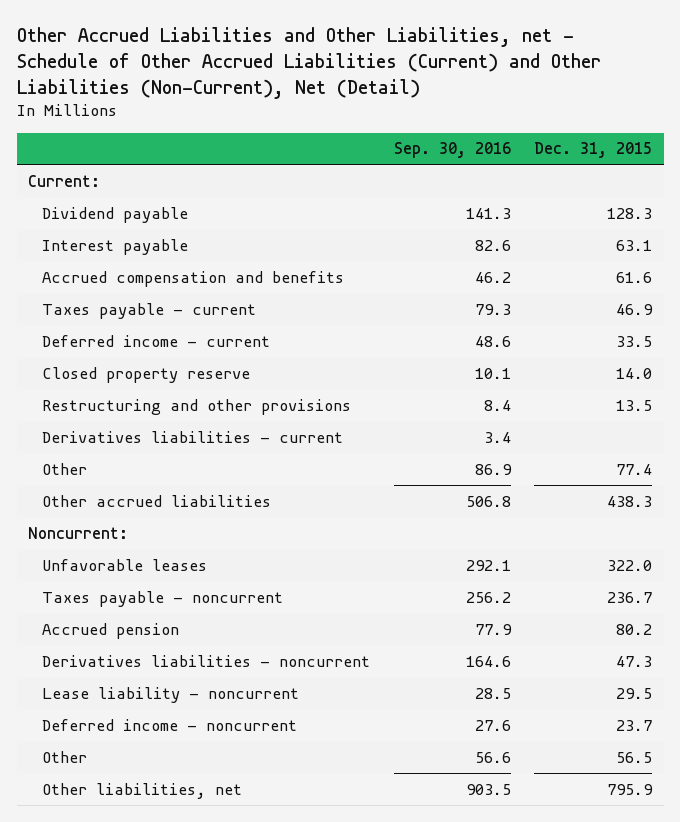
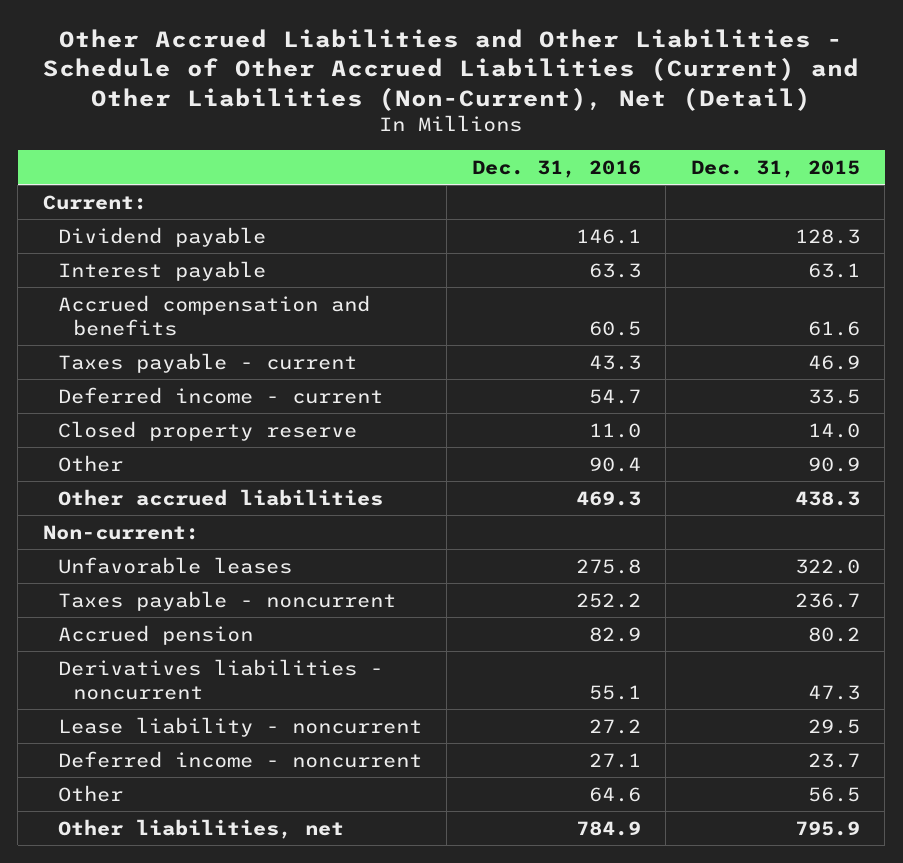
[16,27,601,99] Other Accrued Liabilities and Other Liabilities, net - Schedule of Other Accrued Liabilities (Current) and Other Liabilities (Non-Current), Net (Detail) -> [43,29,860,111] Other Accrued Liabilities and Other Liabilities - Schedule of Other Accrued Liabilities (Current) and Other Liabilities (Non-Current), Net (Detail)
[393,142,511,159] Sep. 30, 2016 -> none
none -> [471,159,641,178] Dec. 31, 2016
[42,398,352,415] Restructuring and other provisions -> none
[42,430,344,443] Derivatives liabilities - current -> none
[615,463,652,475] 77.4 -> [807,456,860,472] 90.9
[28,526,129,539] Noncurrent: -> [42,524,199,540] Non-current:

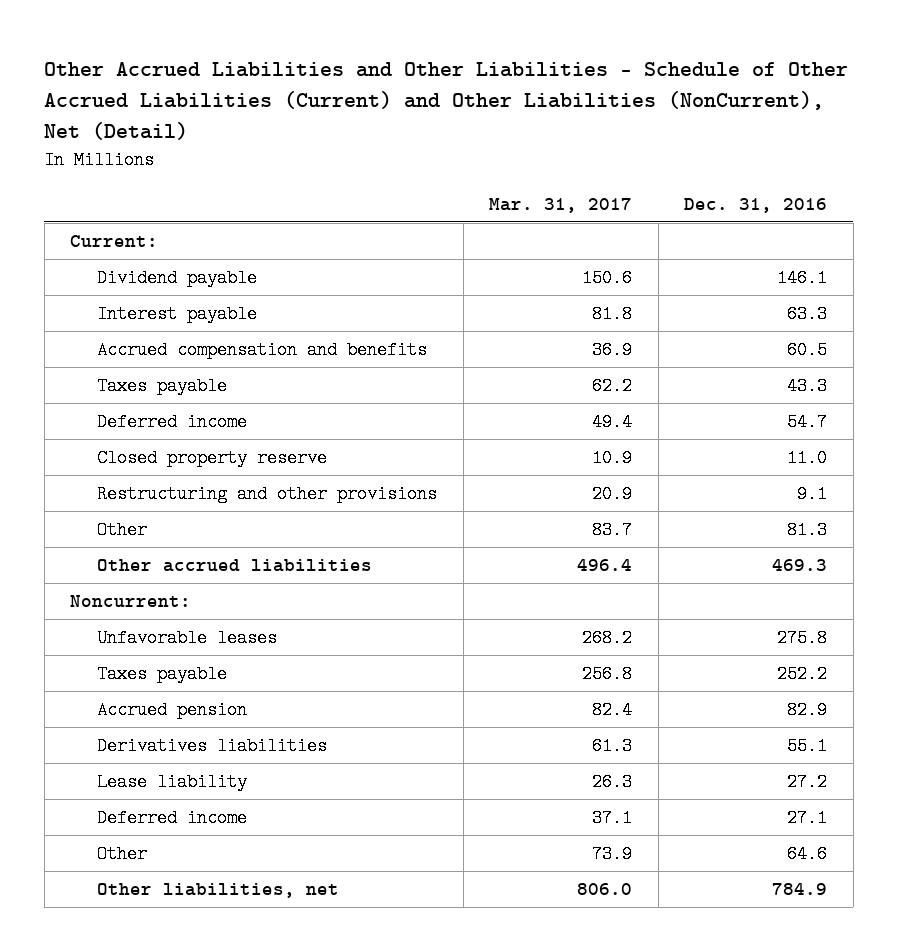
[43,29,860,111] Other Accrued Liabilities and Other Liabilities - Schedule of Other Accrued Liabilities (Current) and Other Liabilities (Non-Current), Net (Detail) -> [44,61,849,141] Other Accrued Liabilities and Other Liabilities - Schedule of Other Accrued Liabilities (Current) and Other Liabilities (NonCurrent), Net (Detail)
[690,159,860,178] Dec. 31, 2015 -> none
none -> [489,197,633,213] Mar. 31, 2017
[57,352,357,373] Taxes payable - current -> [97,377,228,396] Taxes payable
[57,386,383,404] Deferred income - current -> [97,413,248,432] Deferred income
none -> [97,485,438,504] Restructuring and other provisions
[588,456,641,472] 90.4 -> [787,521,828,540] 81.3
[42,524,199,540] Non-current: -> [70,595,192,608] Noncurrent:
[57,590,396,611] Taxes payable - noncurrent -> [97,665,228,684] Taxes payable
[57,658,383,701] Derivatives liabilities - noncurrent -> [97,737,328,756] Derivatives liabilities
[57,716,422,737] Lease liability - noncurrent -> [97,773,248,792] Lease liability
[57,750,422,768] Deferred income - noncurrent -> [97,809,248,828] Deferred income

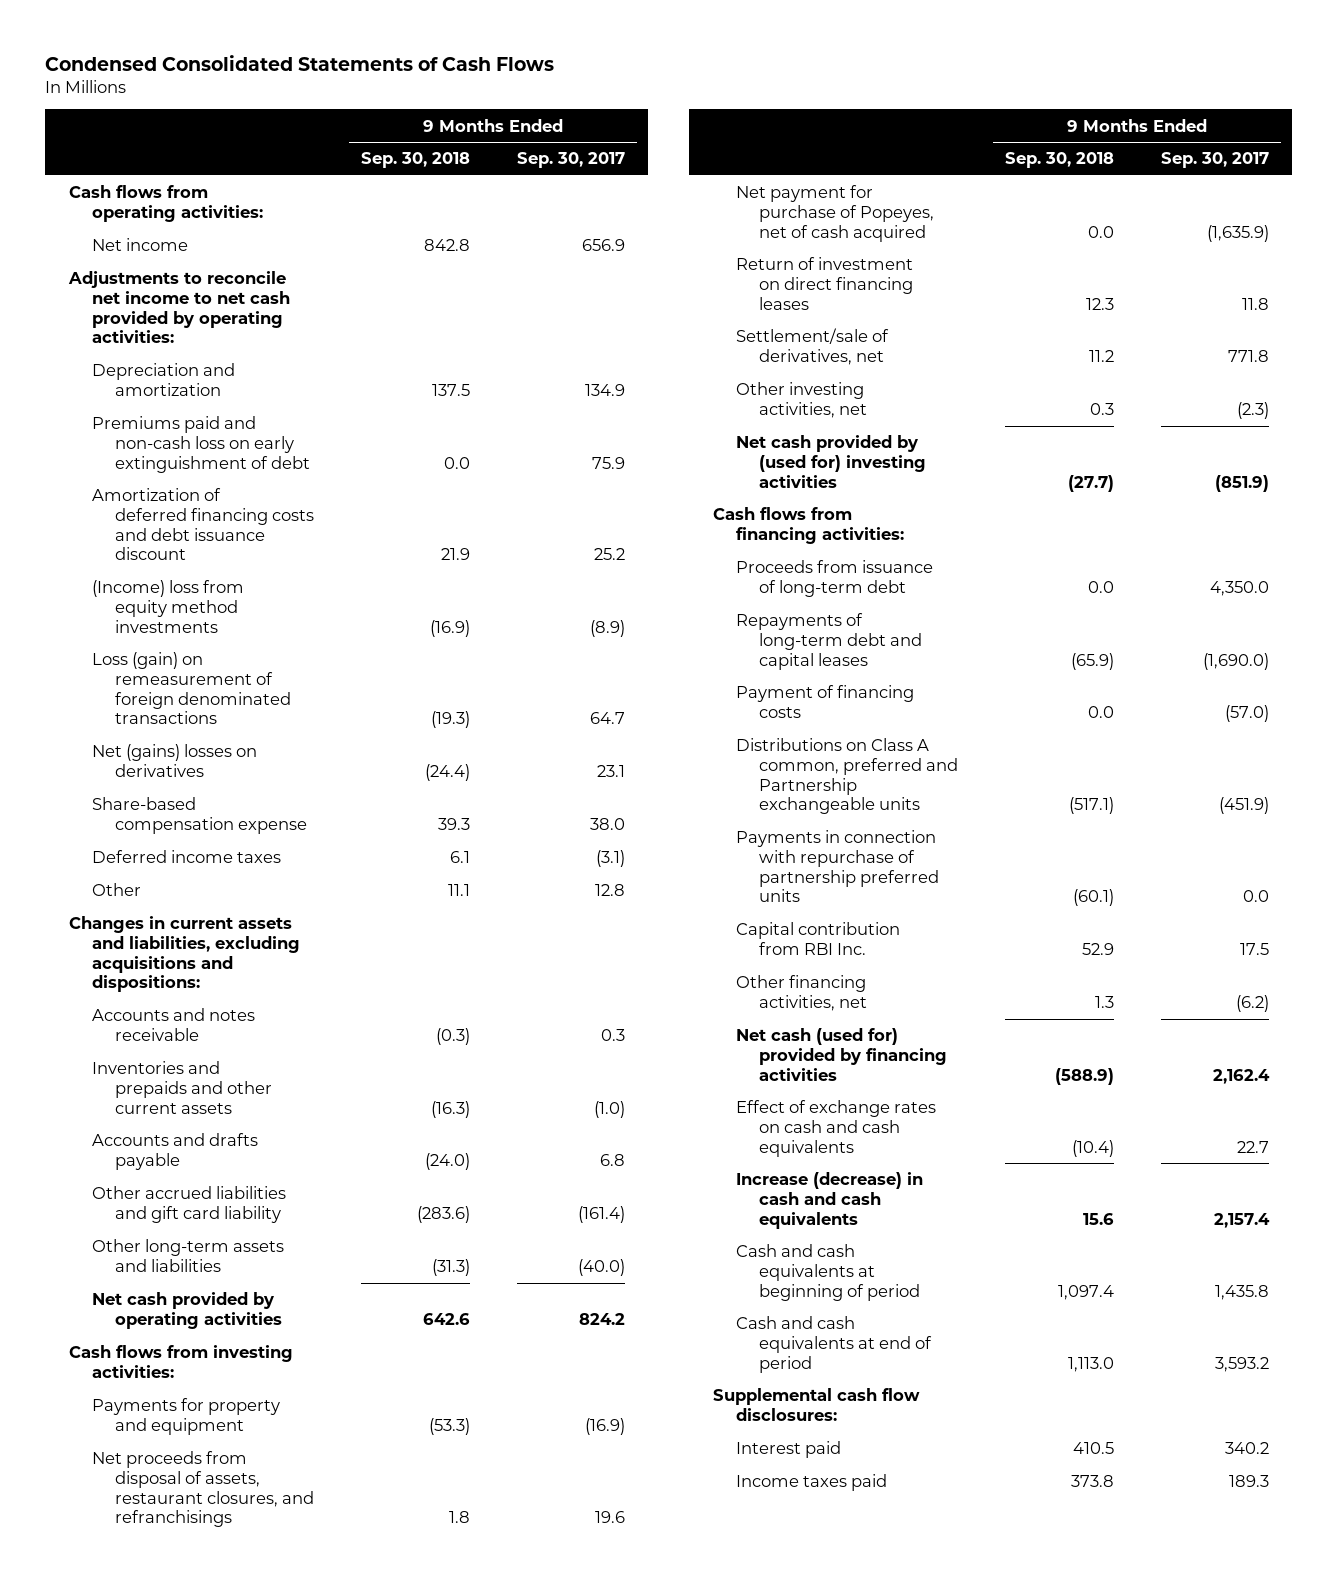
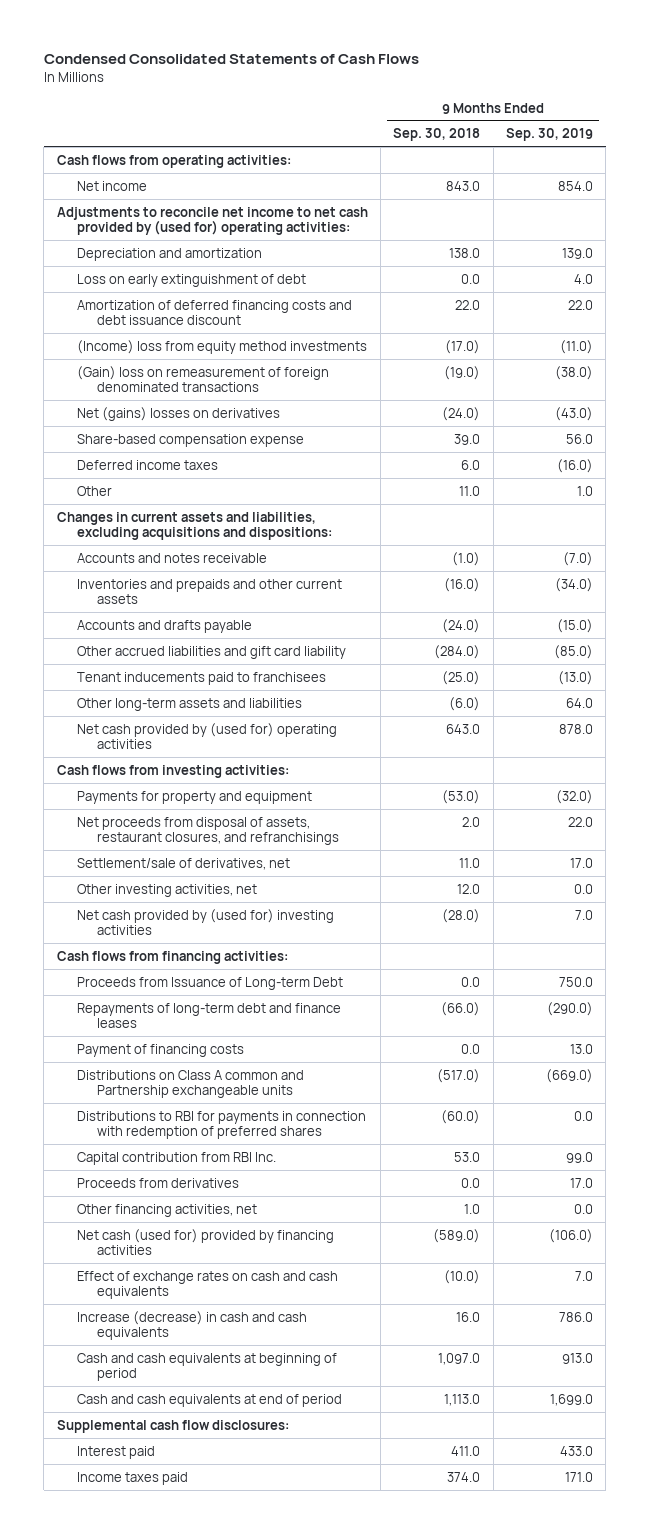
[516,152,625,169] Sep. 30, 2017 -> none
none -> [505,128,593,142] Sep. 30, 2019
[423,239,470,252] 842.8 -> [446,180,481,191] 843.0
[67,271,290,344] Adjustments to reconcile net income to net cash provided by operating activities: -> [56,206,368,236] Adjustments to reconcile net income to net cash provided by (used for) operating activities:
[431,383,470,396] 137.5 -> [449,247,481,258] 138.0
[91,416,310,473] Premiums paid and non-cash loss on early extinguishment of debt -> [76,273,306,287] Loss on early extinguishment of debt
[440,548,470,561] 21.9 -> [455,299,481,310] 22.0
[429,619,470,637] (16.9) -> [445,339,481,354] (17.0)
[91,652,291,725] Loss (gain) on remeasurement of foreign denominated transactions -> [76,365,329,393] (Gain) loss on remeasurement of foreign denominated transactions
[430,711,470,729] (19.3) -> [444,365,481,380] (19.0)
[424,763,470,781] (24.4) -> [442,406,481,421] (24.0)
[437,817,470,830] 39.3 -> [454,433,481,445] 39.0
[449,851,470,864] 6.1 -> [461,459,481,470] 6.0
[447,884,470,897] 11.1 -> [459,485,481,496] 11.0
[435,1027,470,1045] (0.3) -> [452,551,481,566] (1.0)
[430,1100,470,1118] (16.3) -> [444,577,481,592] (16.0)
[416,1205,470,1223] (283.6) -> [434,644,481,659] (284.0)
none -> [76,671,326,685] Tenant inducements paid to franchisees
[431,1258,470,1276] (31.3) -> [449,696,481,711] (6.0)
[91,1292,282,1329] Net cash provided by operating activities -> [76,722,337,750] Net cash provided by (used for) operating activities
[422,1312,470,1325] 642.6 -> [446,723,481,734] 643.0
[736,185,935,242] Net payment for purchase of Popeyes, net of cash acquired -> none
[736,257,914,310] Return of investment on direct financing leases -> none
[428,1417,470,1435] (53.3) -> [442,789,481,804] (53.0)
[448,1511,470,1524] 1.8 -> [462,816,481,827] 2.0
[1089,349,1115,362] 11.2 -> [459,857,481,868] 11.0
[1090,402,1115,415] 0.3 -> [457,883,481,894] 12.0
[1068,474,1115,492] (27.7) -> [442,908,481,923] (28.0)
[736,560,934,597] Proceeds from issuance of long-term debt -> [76,976,343,990] Proceeds from Issuance of Long-term Debt
[736,613,923,670] Repayments of long-term debt and capital leases -> [76,1002,341,1029] Repayments of long-term debt and finance leases
[1071,652,1115,670] (65.9) -> [441,1001,481,1016] (66.0)
[736,830,940,903] Payments in connection with repurchase of partnership preferred units -> none
[736,738,959,815] Distributions on Class A common, preferred and Partnership exchangeable units -> [76,1069,304,1099] Distributions on Class A common and Partnership exchangeable units
[1069,797,1115,815] (517.1) -> [437,1068,481,1083] (517.0)
none -> [76,1110,366,1140] Distributions to RBI for payments in connection with redemption of preferred shares
[1082,942,1115,955] 52.9 -> [454,1151,481,1162] 53.0
none -> [76,1177,239,1188] Proceeds from derivatives
[1095,995,1115,1008] 1.3 -> [464,1203,481,1214] 1.0
[1055,1067,1115,1085] (588.9) -> [433,1228,481,1243] (589.0)
[1072,1139,1115,1157] (10.4) -> [444,1269,481,1284] (10.0)
[1083,1212,1115,1225] 15.6 -> [456,1311,481,1322] 16.0
[1058,1284,1115,1300] 1,097.4 -> [438,1352,481,1365] 1,097.0
[1073,1442,1115,1455] 410.5 -> [451,1445,481,1456] 411.0
[1071,1475,1115,1488] 373.8 -> [447,1471,481,1482] 374.0

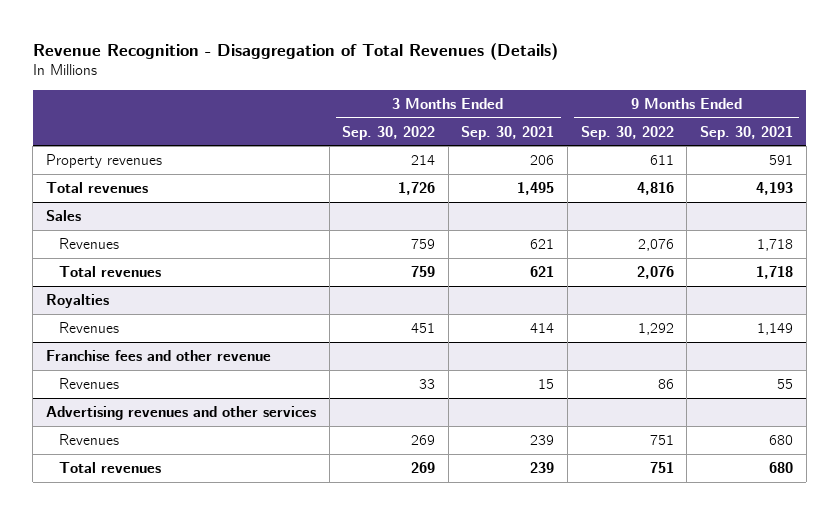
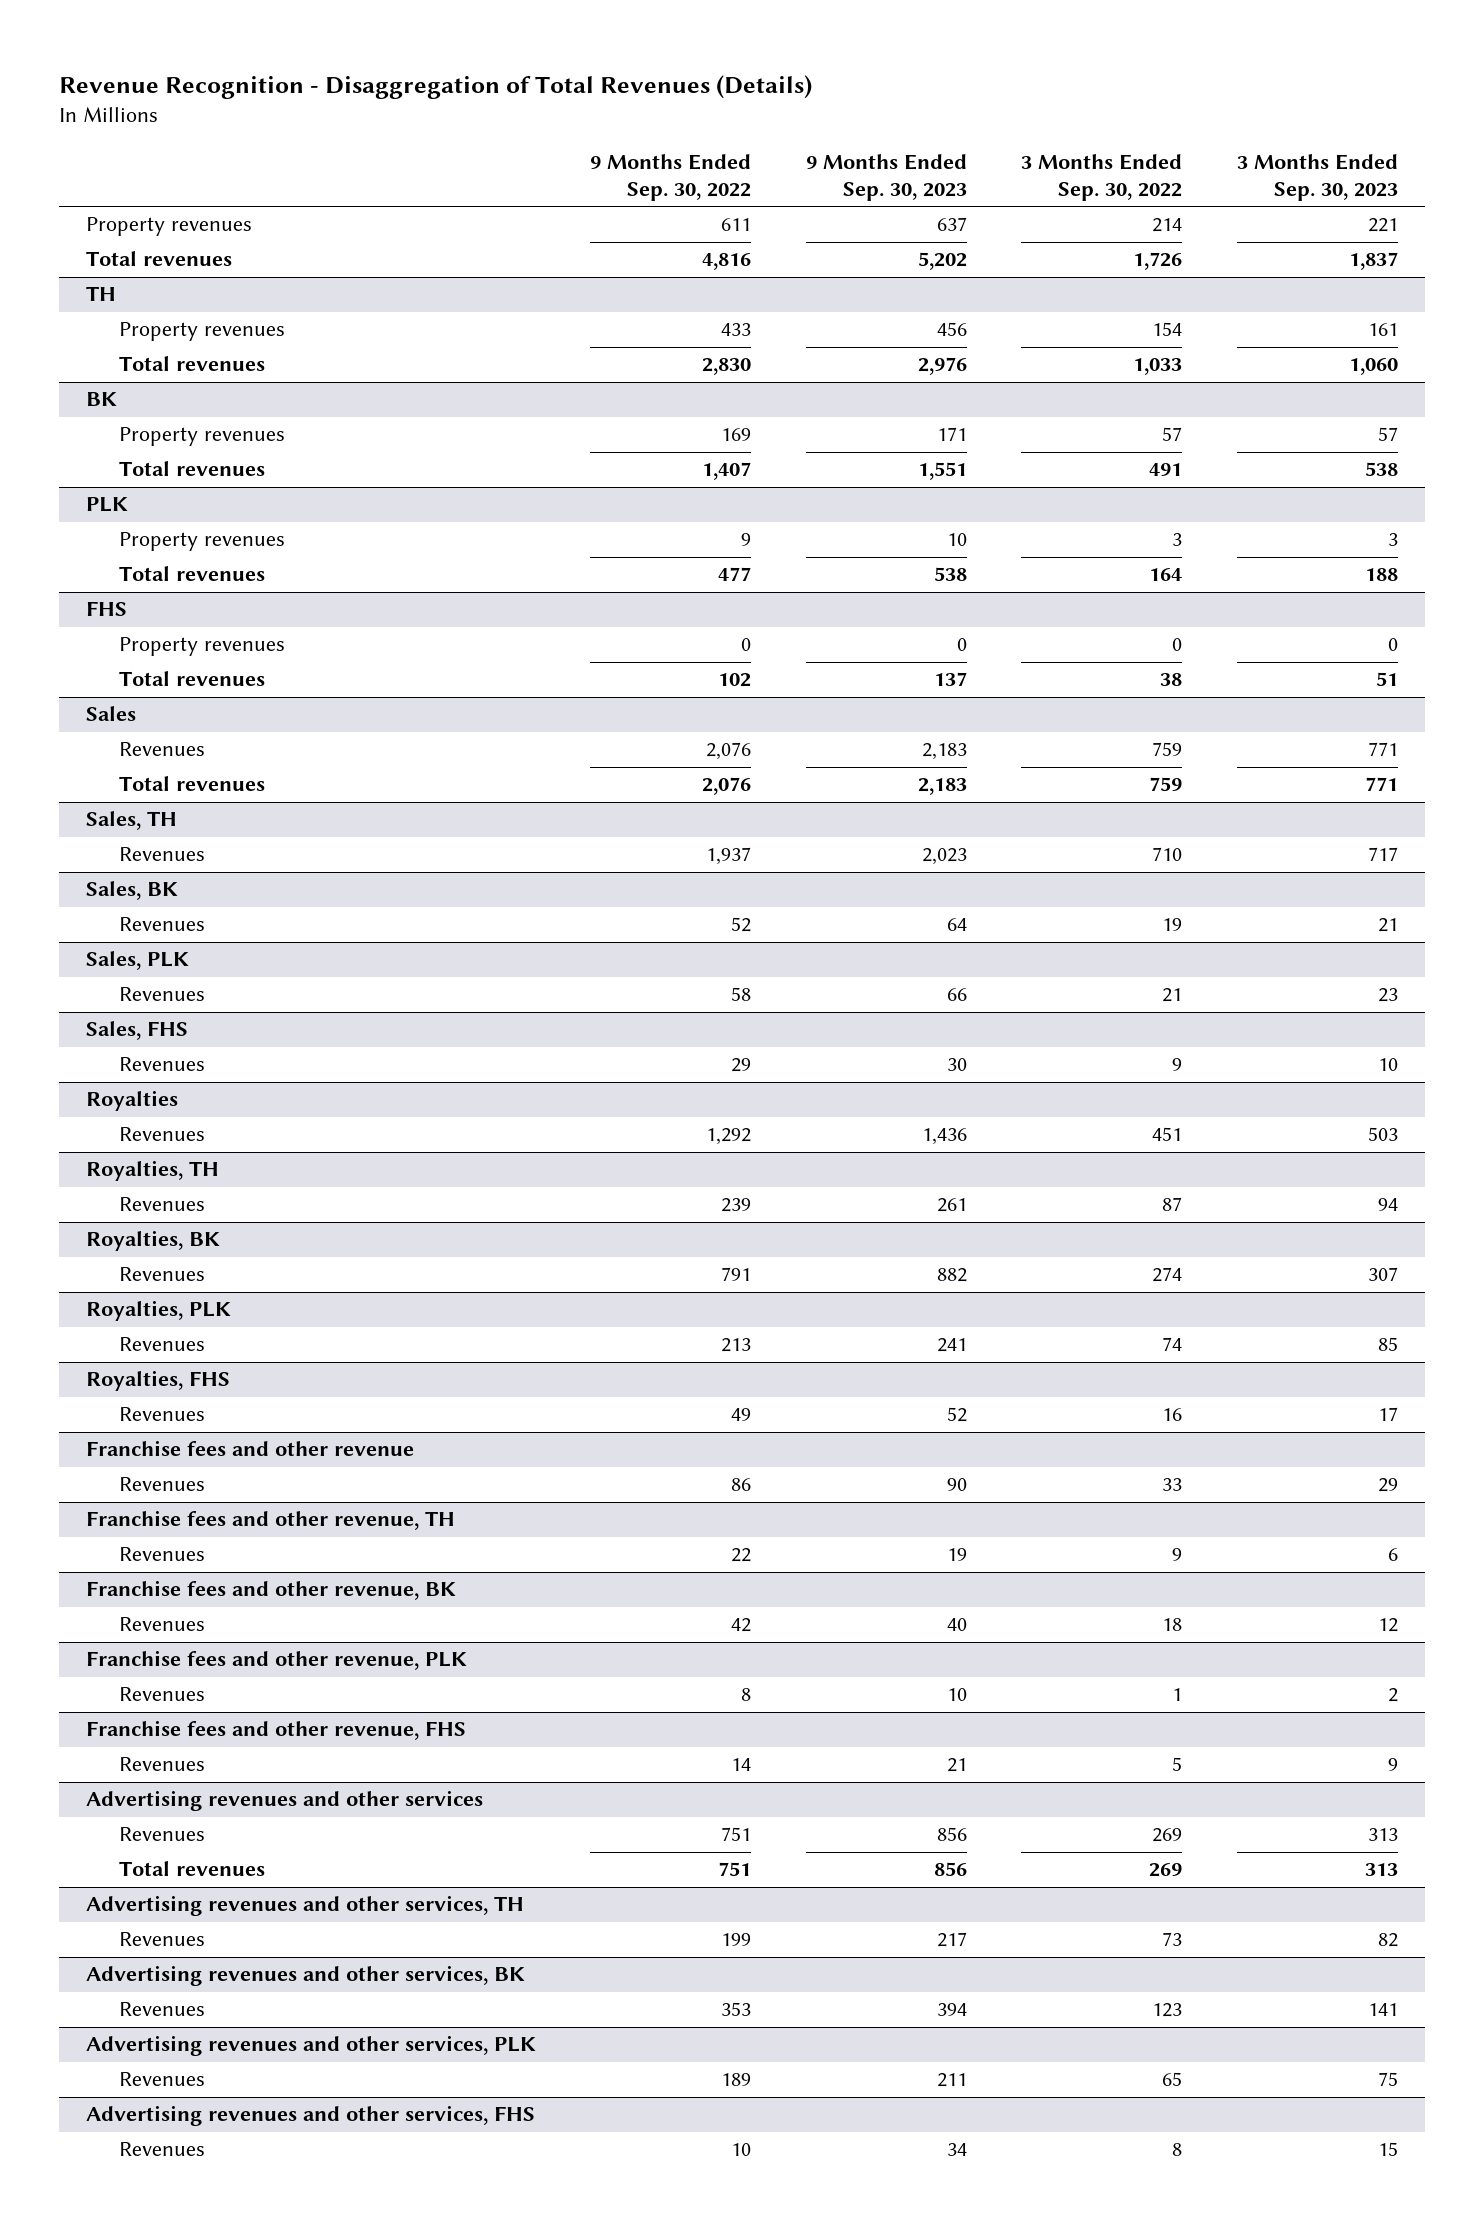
[461,125,555,140] Sep. 30, 2021 -> none
[699,125,793,140] Sep. 30, 2021 -> none
none -> [805,153,967,202] 9 Months Ended Sep. 30, 2023
none -> [1236,153,1398,202] 3 Months Ended Sep. 30, 2023
none -> [86,286,117,302] TH
none -> [118,322,285,342] Property revenues
none -> [118,356,265,372] Total revenues
none -> [86,392,118,407] BK
none -> [118,427,285,447] Property revenues
none -> [118,461,265,477] Total revenues
none -> [86,497,129,513] PLK
none -> [118,532,285,552] Property revenues
none -> [118,566,265,582] Total revenues
none -> [86,601,128,617] FHS
none -> [118,637,285,657] Property revenues
none -> [118,671,265,687] Total revenues
none -> [86,811,178,831] Sales, TH
none -> [118,847,205,862] Revenues
none -> [86,881,179,901] Sales, BK
none -> [118,917,205,932] Revenues
none -> [86,951,190,971] Sales, PLK
none -> [118,987,205,1002] Revenues
none -> [86,1021,189,1041] Sales, FHS
none -> [118,1057,205,1072] Revenues
none -> [86,1160,220,1182] Royalties, TH
none -> [118,1197,205,1212] Revenues
none -> [86,1230,221,1252] Royalties, BK
none -> [118,1267,205,1282] Revenues
none -> [86,1300,232,1322] Royalties, PLK
none -> [118,1337,205,1352] Revenues
none -> [86,1370,231,1392] Royalties, FHS
none -> [118,1407,205,1422] Revenues
none -> [86,1510,456,1531] Franchise fees and other revenue, TH
none -> [118,1547,205,1562] Revenues
none -> [86,1580,457,1601] Franchise fees and other revenue, BK
none -> [118,1617,205,1632] Revenues
none -> [86,1650,468,1671] Franchise fees and other revenue, PLK
none -> [118,1687,205,1702] Revenues
none -> [86,1720,467,1741] Franchise fees and other revenue, FHS
none -> [118,1757,205,1772] Revenues
none -> [86,1895,525,1917] Advertising revenues and other services, TH
none -> [118,1932,205,1947] Revenues
none -> [86,1965,526,1987] Advertising revenues and other services, BK
none -> [118,2002,205,2017] Revenues
none -> [86,2035,537,2057] Advertising revenues and other services, PLK
none -> [118,2072,205,2087] Revenues
none -> [86,2105,536,2127] Advertising revenues and other services, FHS
none -> [118,2142,205,2157] Revenues

